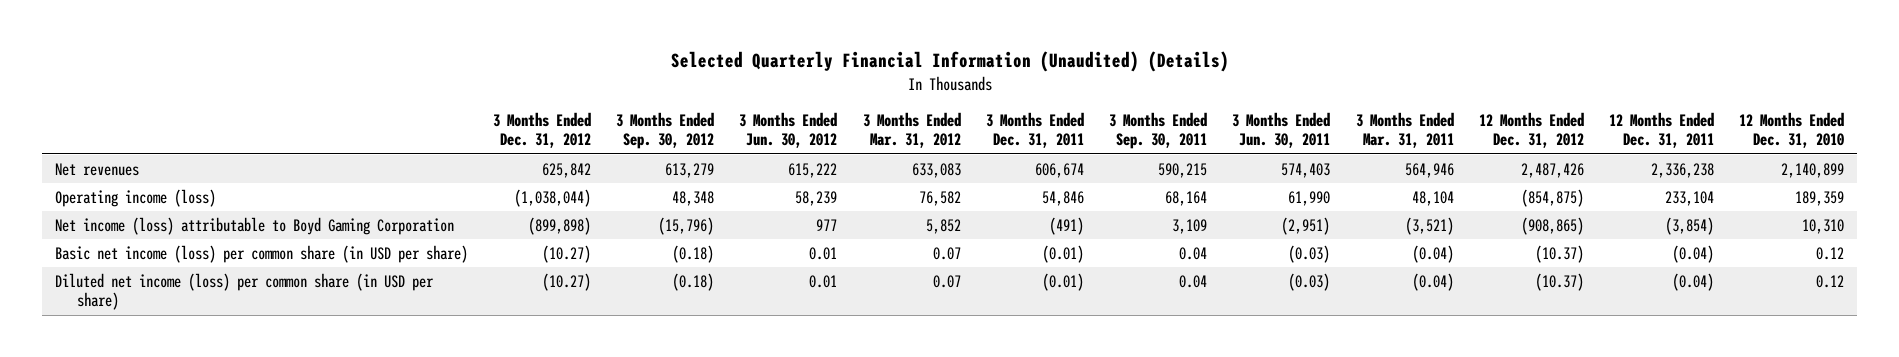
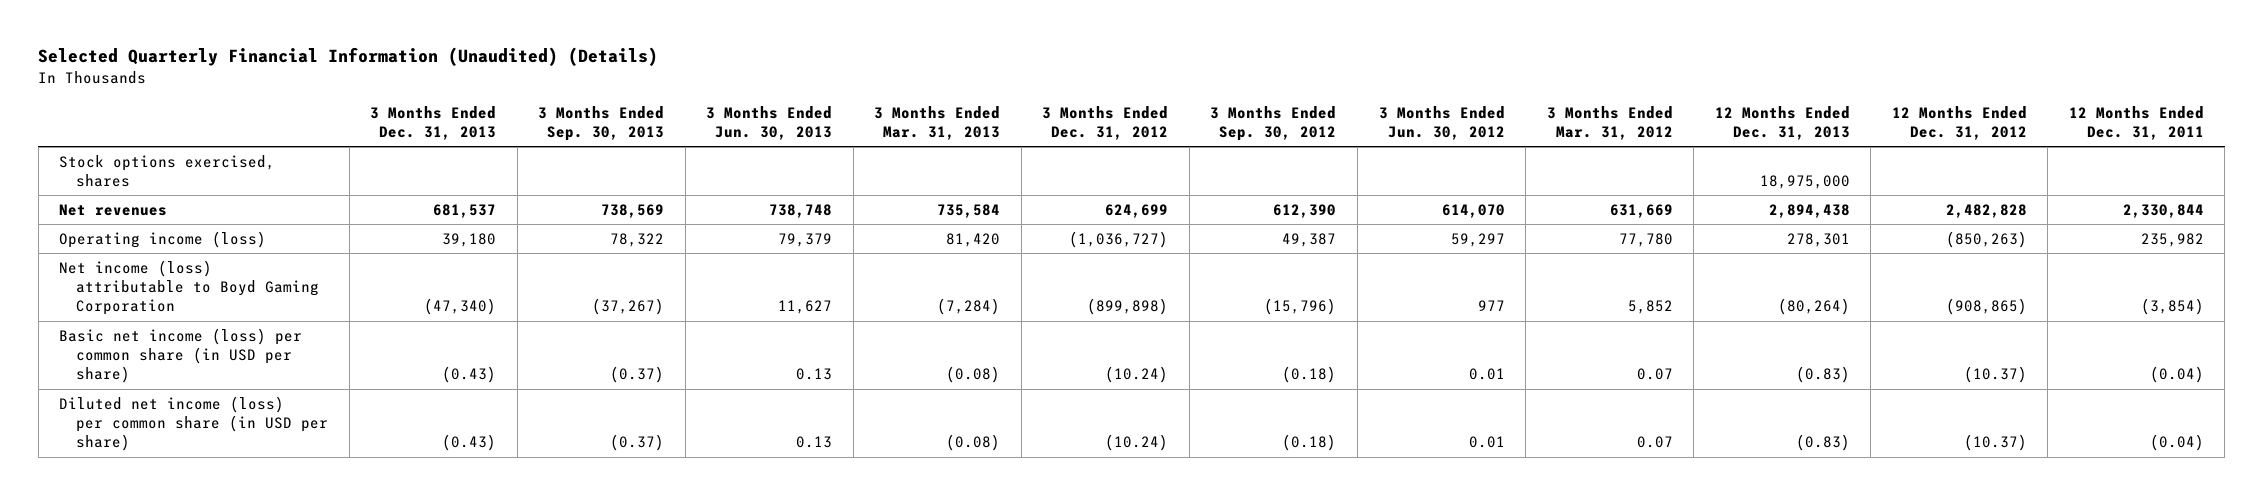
[985,111,1084,149] 3 Months Ended Dec. 31, 2011 -> none
[1109,111,1208,150] 3 Months Ended Sep. 30, 2011 -> none
[1232,111,1331,149] 3 Months Ended Jun. 30, 2011 -> none
[1355,111,1454,149] 3 Months Ended Mar. 31, 2011 -> none
[1739,111,1845,149] 12 Months Ended Dec. 31, 2010 -> none
none -> [370,105,497,140] 3 Months Ended Dec. 31, 2013
none -> [538,105,665,141] 3 Months Ended Sep. 30, 2013
none -> [706,105,833,140] 3 Months Ended Jun. 30, 2013
none -> [874,105,1001,140] 3 Months Ended Mar. 31, 2013
none -> [1714,105,1850,140] 12 Months Ended Dec. 31, 2013
none -> [59,154,276,188] Stock options exercised, shares
[541,162,591,178] 625,842 -> [1105,203,1169,218] 624,699
[665,162,715,178] 613,279 -> [1273,203,1337,218] 612,390
[788,162,838,178] 615,222 -> [1441,203,1505,218] 614,070
[911,162,961,178] 633,083 -> [1609,203,1673,218] 631,669
[1520,162,1584,178] 2,487,426 -> [1945,203,2027,218] 2,482,828
[1651,162,1715,178] 2,336,238 -> [2122,203,2204,218] 2,330,844
[513,188,591,207] (1,038,044) -> [1069,230,1169,248] (1,036,727)
[672,190,715,206] 48,348 -> [1282,232,1337,247] 49,387
[795,190,838,206] 58,239 -> [1450,232,1505,247] 59,297
[918,190,961,206] 76,582 -> [1618,232,1673,247] 77,780
[1520,188,1584,207] (854,875) -> [1945,230,2027,248] (850,263)
[1665,190,1715,206] 233,104 -> [2140,232,2204,247] 235,982
[541,244,591,263] (10.27) -> [1105,366,1169,384] (10.24)
[541,272,591,291] (10.27) -> [1105,434,1169,452] (10.24)

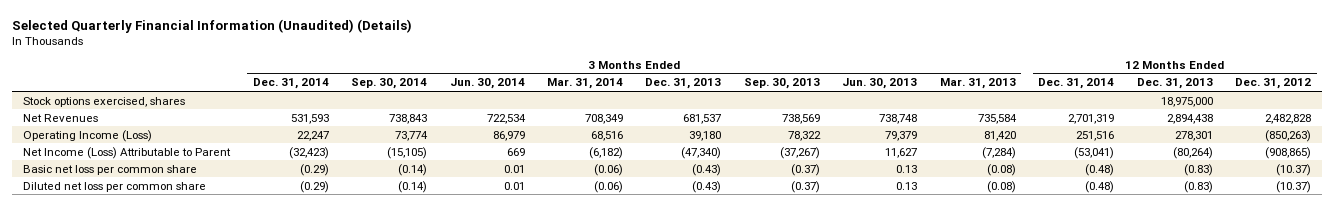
[1042,105,1169,140] 3 Months Ended Dec. 31, 2012 -> none
[1210,105,1337,141] 3 Months Ended Sep. 30, 2012 -> none
[1378,105,1505,140] 3 Months Ended Jun. 30, 2012 -> none
[1546,105,1673,140] 3 Months Ended Mar. 31, 2012 -> none
[2068,105,2204,140] 12 Months Ended Dec. 31, 2011 -> none
none -> [252,78,329,90] Dec. 31, 2014
none -> [351,78,428,90] Sep. 30, 2014
none -> [449,78,525,90] Jun. 30, 2014
none -> [546,78,623,90] Mar. 31, 2014
none -> [1038,78,1115,90] Dec. 31, 2014
[59,203,168,216] Net revenues -> [23,113,99,122] Net Revenues
[59,230,267,248] Operating income (loss) -> [23,129,153,142] Operating Income (Loss)
[59,259,320,316] Net income (loss) attributable to Boyd Gaming Corporation -> [23,146,232,159] Net Income (Loss) Attributable to Parent
[59,327,303,384] Basic net income (loss) per common share (in USD per share) -> [23,164,198,175] Basic net loss per common share
[59,395,329,452] Diluted net income (loss) per common share (in USD per share) -> [23,181,207,192] Diluted net loss per common share

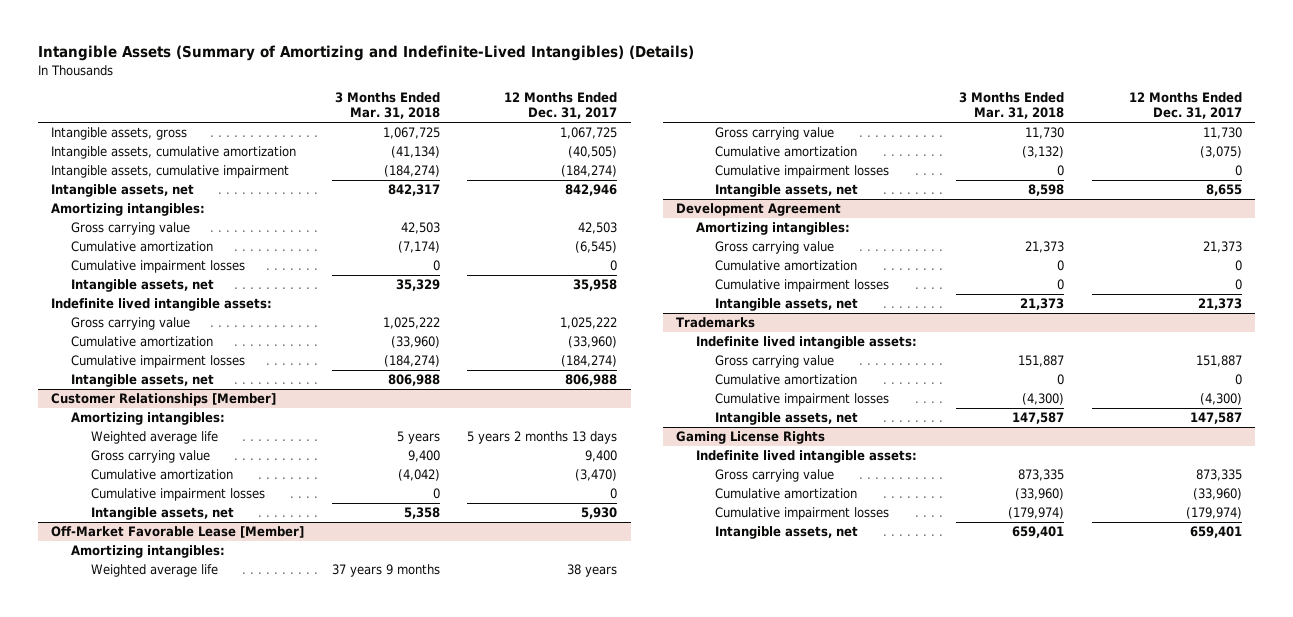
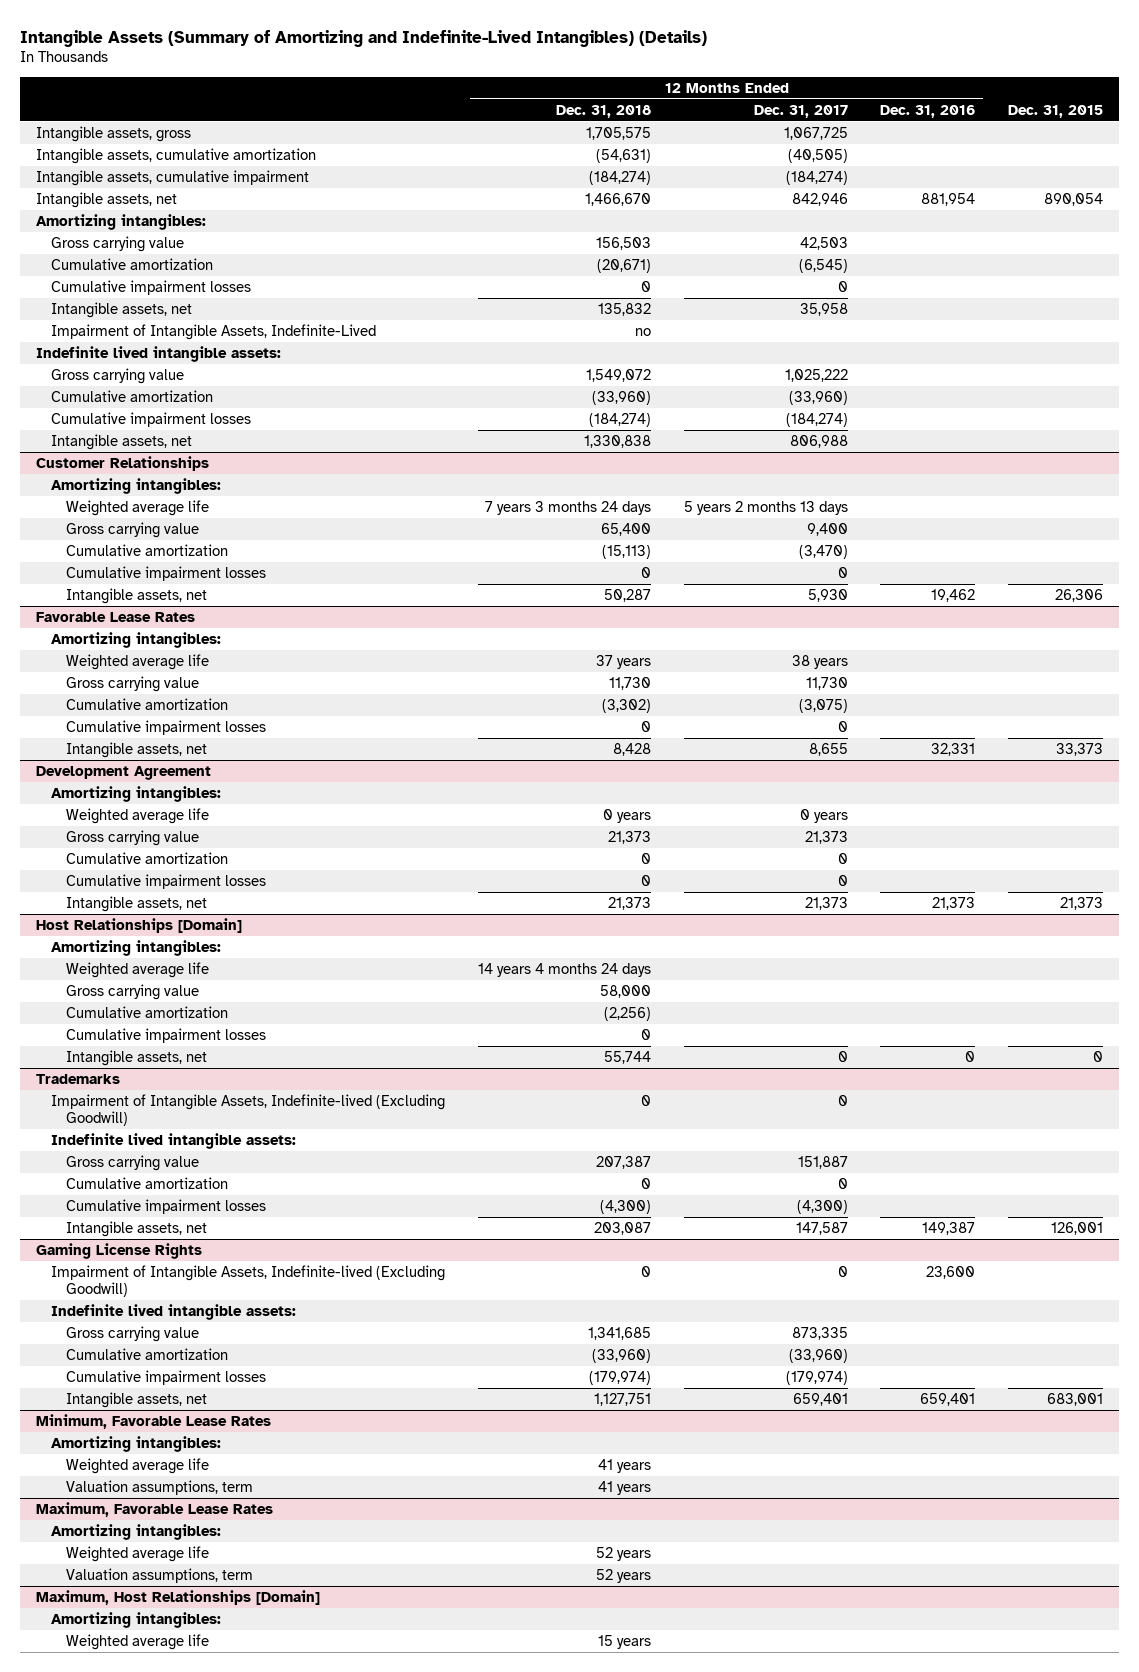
[334,91,440,120] 3 Months Ended Mar. 31, 2018 -> none
none -> [556,104,652,118] Dec. 31, 2018
none -> [880,104,976,118] Dec. 31, 2016
none -> [1007,104,1103,118] Dec. 31, 2015
none -> [51,323,377,340] Impairment of Intangible Assets, Indefinite-Lived
[51,393,277,407] Customer Relationships [Member] -> [36,455,210,471] Customer Relationships
[51,526,305,539] Off-Market Favorable Lease [Member] -> [36,611,196,622] Favorable Lease Rates
none -> [66,807,210,824] Weighted average life
none -> [36,917,243,933] Host Relationships [Domain]
none -> [51,939,222,956] Amortizing intangibles:
none -> [66,961,210,978] Weighted average life
none -> [66,983,200,1000] Gross carrying value
none -> [66,1005,229,1018] Cumulative amortization
none -> [66,1027,267,1043] Cumulative impairment losses
none -> [66,1049,208,1066] Intangible assets, net
none -> [51,1093,446,1127] Impairment of Intangible Assets, Indefinite-lived (Excluding Goodwill)
none -> [51,1264,446,1298] Impairment of Intangible Assets, Indefinite-lived (Excluding Goodwill)
none -> [36,1413,272,1429] Minimum, Favorable Lease Rates
none -> [51,1435,222,1452] Amortizing intangibles:
none -> [66,1457,210,1474] Weighted average life
none -> [66,1479,254,1495] Valuation assumptions, term
none -> [36,1501,274,1517] Maximum, Favorable Lease Rates
none -> [51,1523,222,1540] Amortizing intangibles:
none -> [66,1545,210,1562] Weighted average life
none -> [66,1567,254,1583] Valuation assumptions, term
none -> [36,1589,321,1605] Maximum, Host Relationships [Domain]
none -> [51,1611,222,1628] Amortizing intangibles:
none -> [66,1633,210,1650] Weighted average life

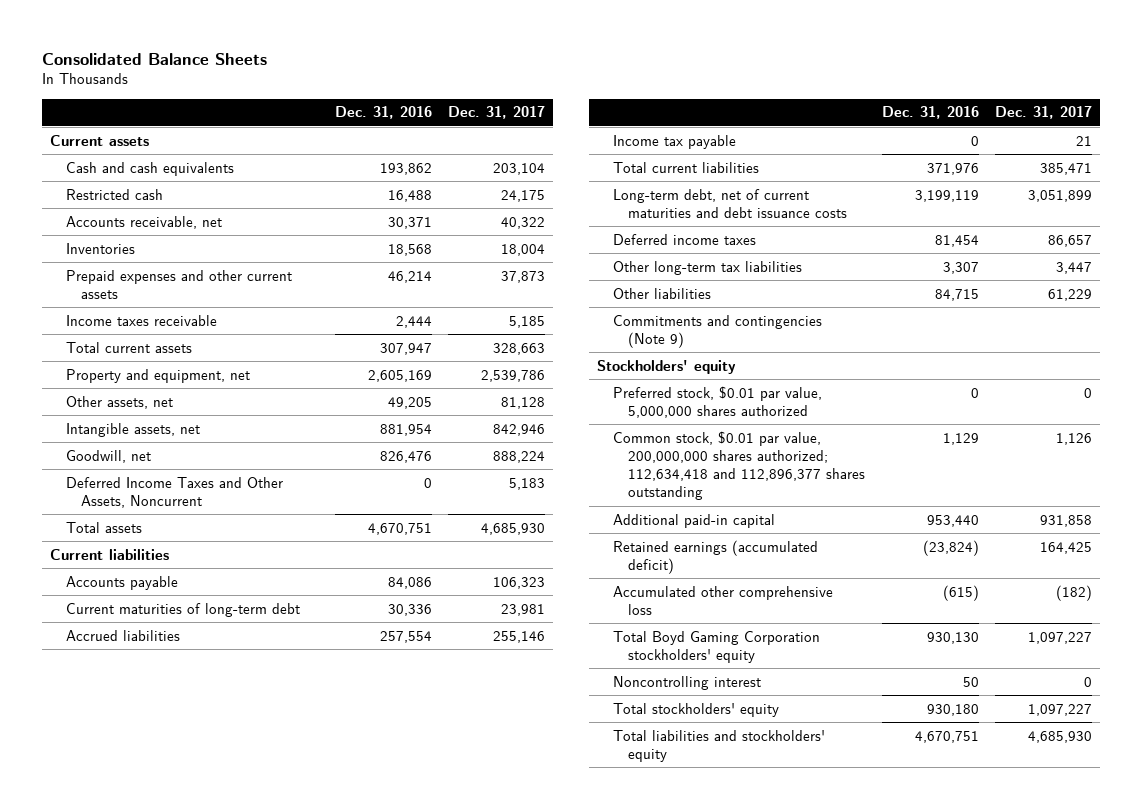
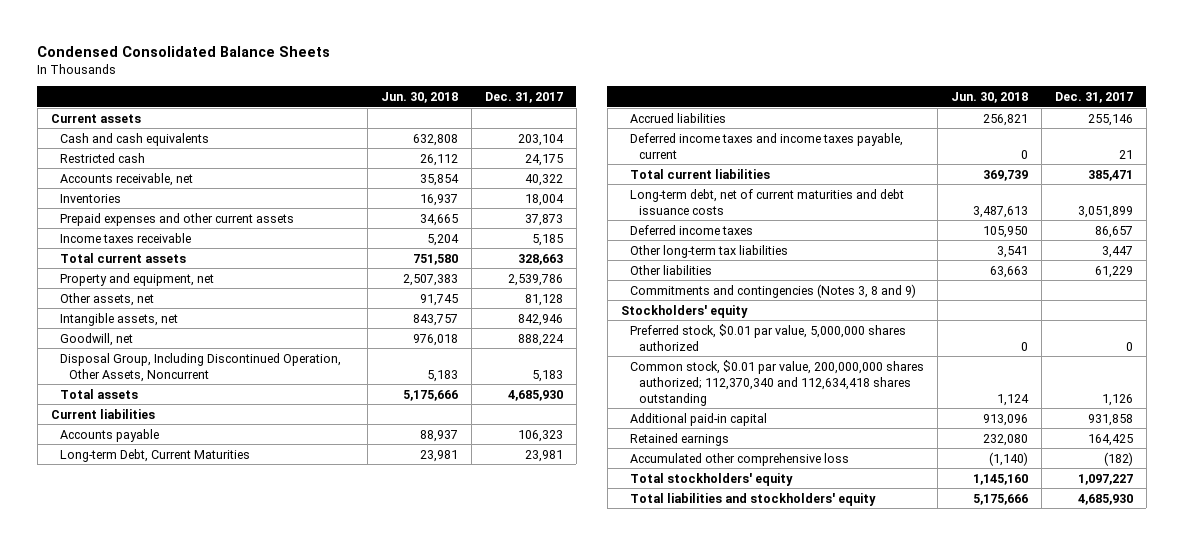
[42,52,268,65] Consolidated Balance Sheets -> [37,45,331,57] Condensed Consolidated Balance Sheets
[334,106,432,120] Dec. 31, 2016 -> none
none -> [380,91,458,103] Jun. 30, 2018
[65,476,283,508] Deferred Income Taxes and Other Assets, Noncurrent -> [59,352,341,382] Disposal Group, Including Discontinued Operation, Other Assets, Noncurrent
[65,602,300,617] Current maturities of long-term debt -> [59,448,250,462] Long-term Debt, Current Maturities
[612,134,736,149] Income tax payable -> [630,132,904,159] Deferred income taxes and income taxes payable, current
[612,314,822,348] Commitments and contingencies (Note 9) -> [630,283,917,298] Commitments and contingencies (Notes 3, 8 and 9)
[612,430,866,501] Common stock, $0.01 par value, 200,000,000 shares authorized; 112,634,418 and 112,896,377 shares outstanding -> [630,359,925,406] Common stock, $0.01 par value, 200,000,000 shares authorized; 112,370,340 and 112,634,418 shares outstanding
[612,539,818,574] Retained earnings (accumulated deficit) -> [630,432,730,446] Retained earnings
[612,630,820,663] Total Boyd Gaming Corporation stockholders' equity -> none
[612,675,761,690] Noncontrolling interest -> none

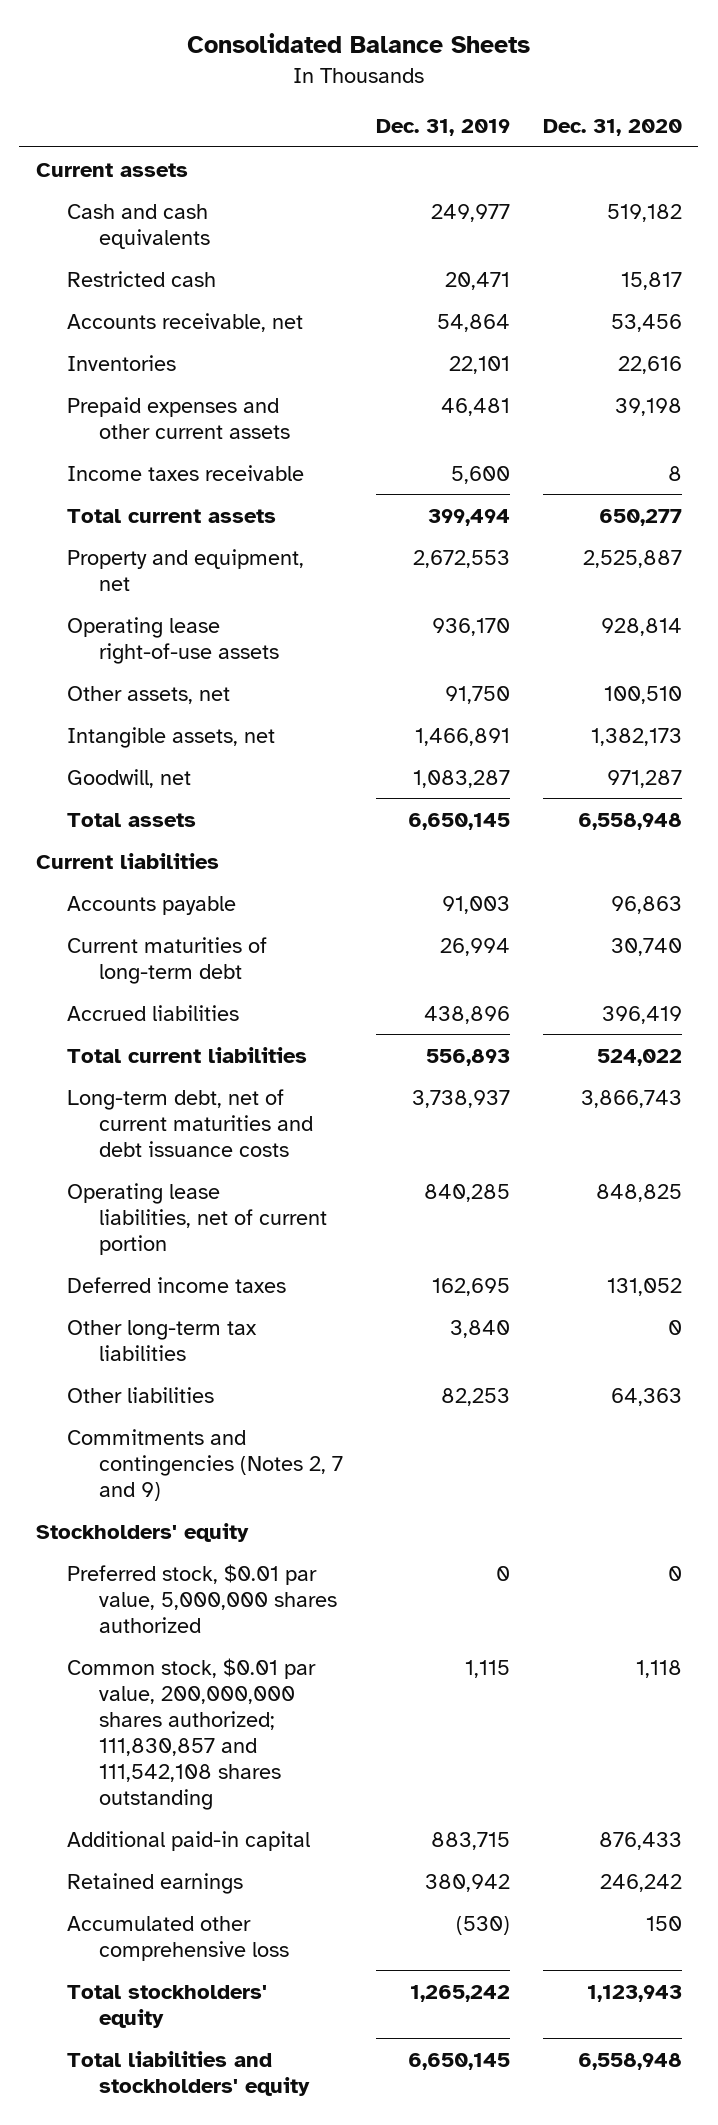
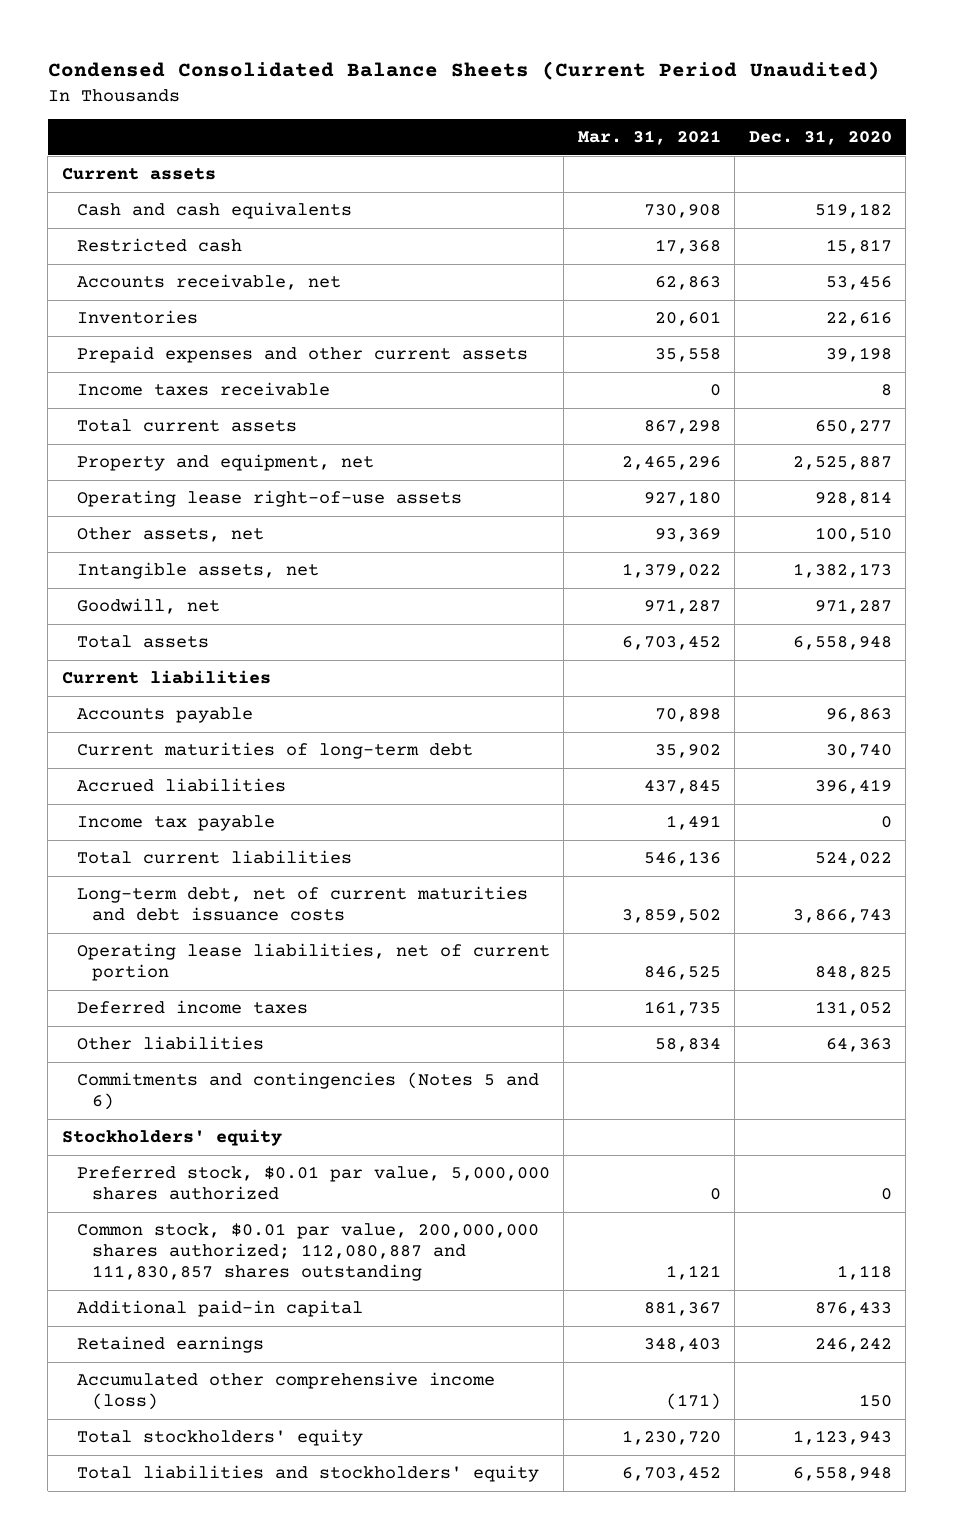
[186,33,530,54] Consolidated Balance Sheets -> [47,60,880,80] Condensed Consolidated Balance Sheets (Current Period Unaudited)
[375,119,510,137] Dec. 31, 2019 -> none
none -> [577,129,721,145] Mar. 31, 2021
none -> [76,815,275,832] Income tax payable
[67,1319,258,1361] Other long-term tax liabilities -> none
[67,1428,343,1501] Commitments and contingencies (Notes 2, 7 and 9) -> [76,1072,539,1111] Commitments and contingencies (Notes 5 and 6)
[67,1657,317,1810] Common stock, $0.01 par value, 200,000,000 shares authorized; 111,830,857 and 111,542,108 shares outstanding -> [76,1223,539,1282] Common stock, $0.01 par value, 200,000,000 shares authorized; 112,080,887 and 111,830,857 shares outstanding
[67,1915,289,1961] Accumulated other comprehensive loss -> [76,1372,495,1411] Accumulated other comprehensive income (loss)

